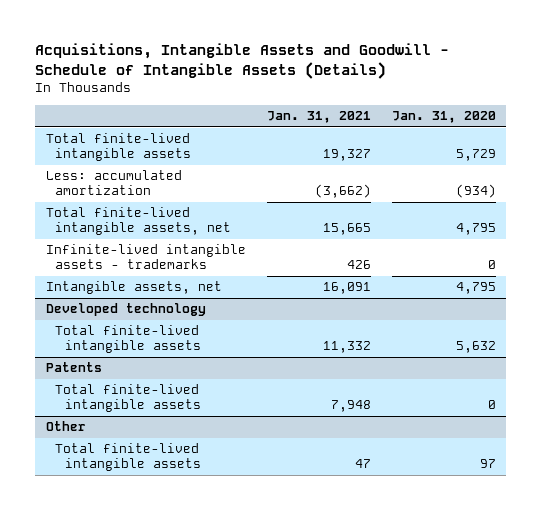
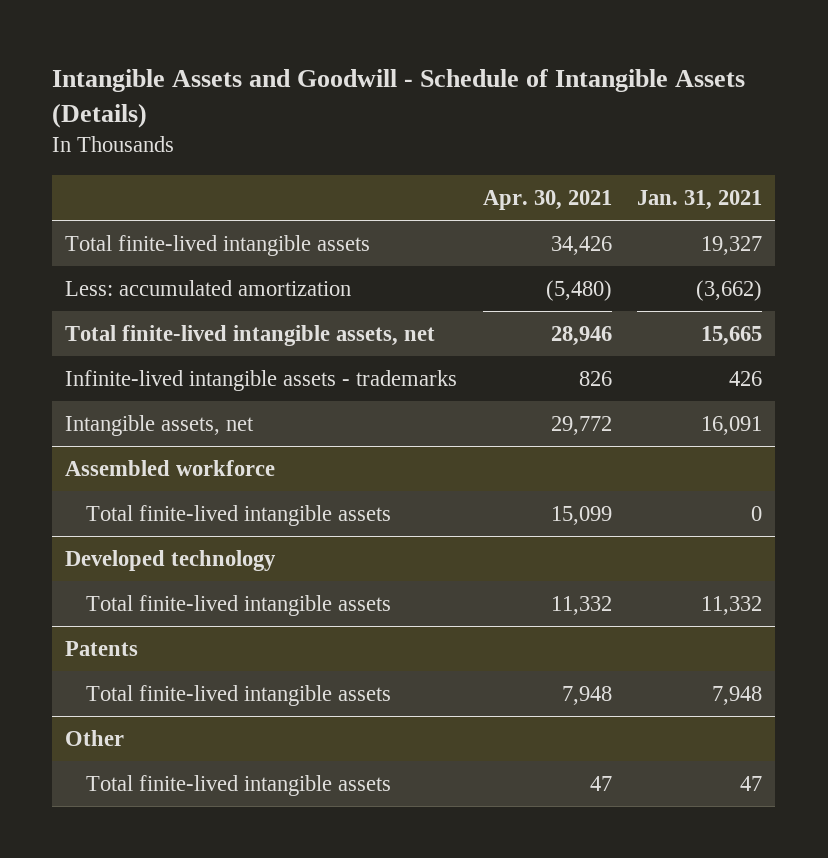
[35,43,450,79] Acquisitions, Intangible Assets and Goodwill - Schedule of Intangible Assets (Details) -> [52,69,746,129] Intangible Assets and Goodwill - Schedule of Intangible Assets (Details)
[391,111,496,124] Jan. 31, 2020 -> none
none -> [482,189,612,210] Apr. 30, 2021
none -> [65,460,276,477] Assembled workforce
none -> [85,505,391,527] Total finite-lived intangible assets

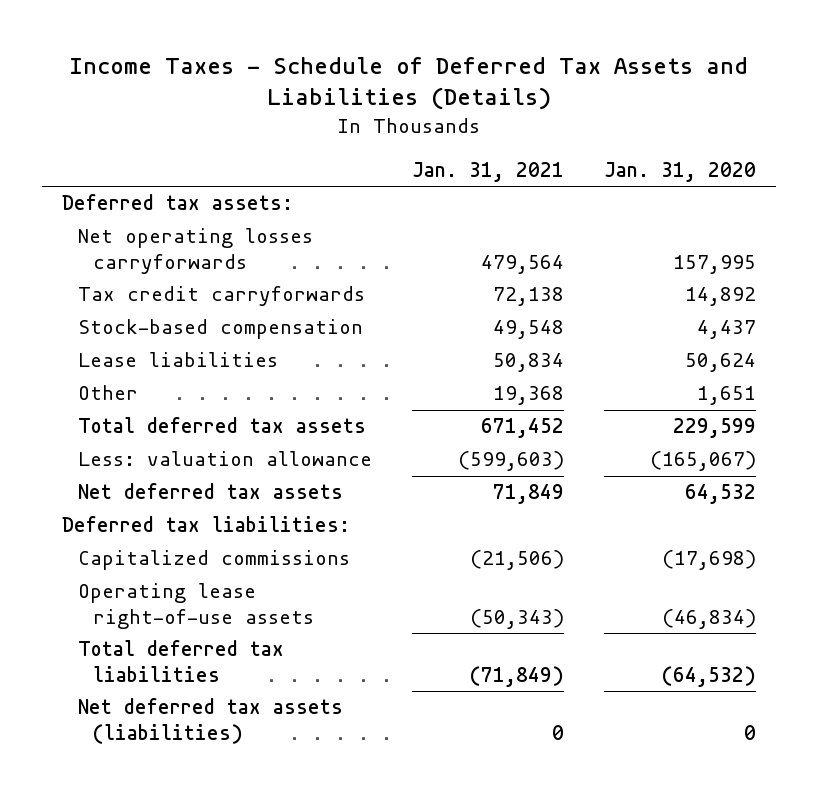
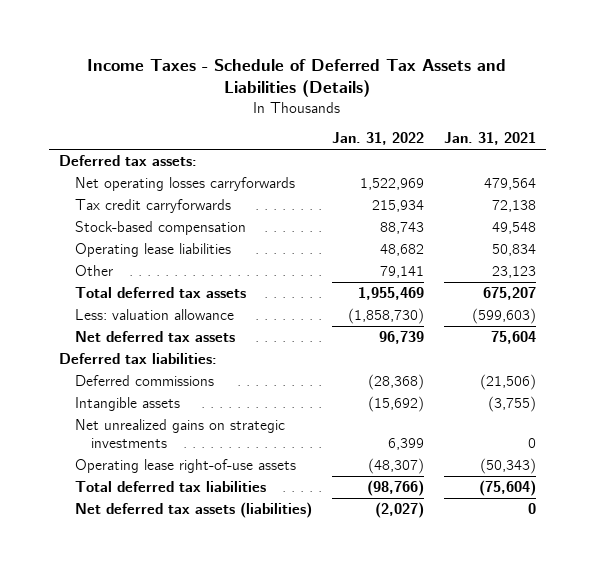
[604,161,757,182] Jan. 31, 2020 -> none
none -> [331,132,424,146] Jan. 31, 2022
[77,352,278,368] Lease liabilities -> [74,242,231,257] Operating lease liabilities
[492,386,564,406] 19,368 -> [491,265,536,278] 23,123
[480,418,564,439] 671,452 -> [482,286,536,300] 675,207
[492,484,564,505] 71,849 -> [490,330,536,344] 75,604
[77,550,350,571] Capitalized commissions -> [74,374,214,386] Deferred commissions
none -> [74,396,180,411] Intangible assets
none -> [74,418,285,448] Net unrealized gains on strategic investments
[469,665,564,687] (71,849) -> [478,479,536,496] (75,604)

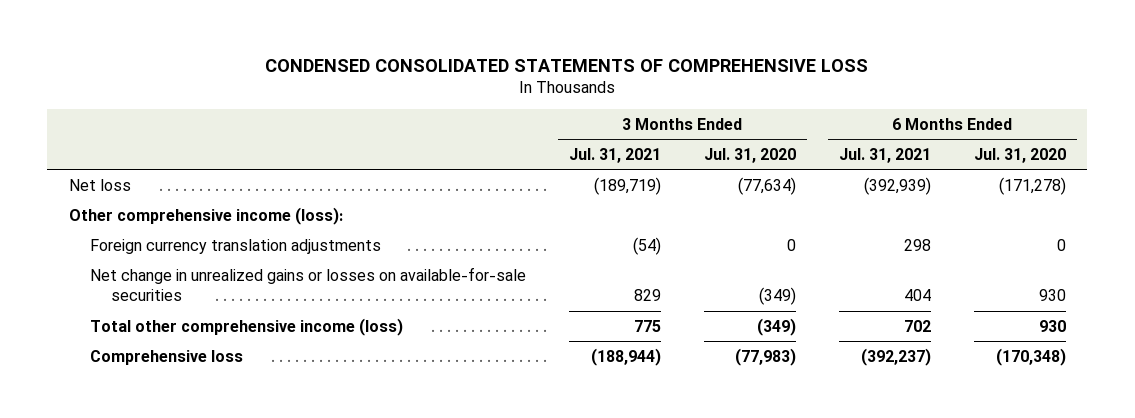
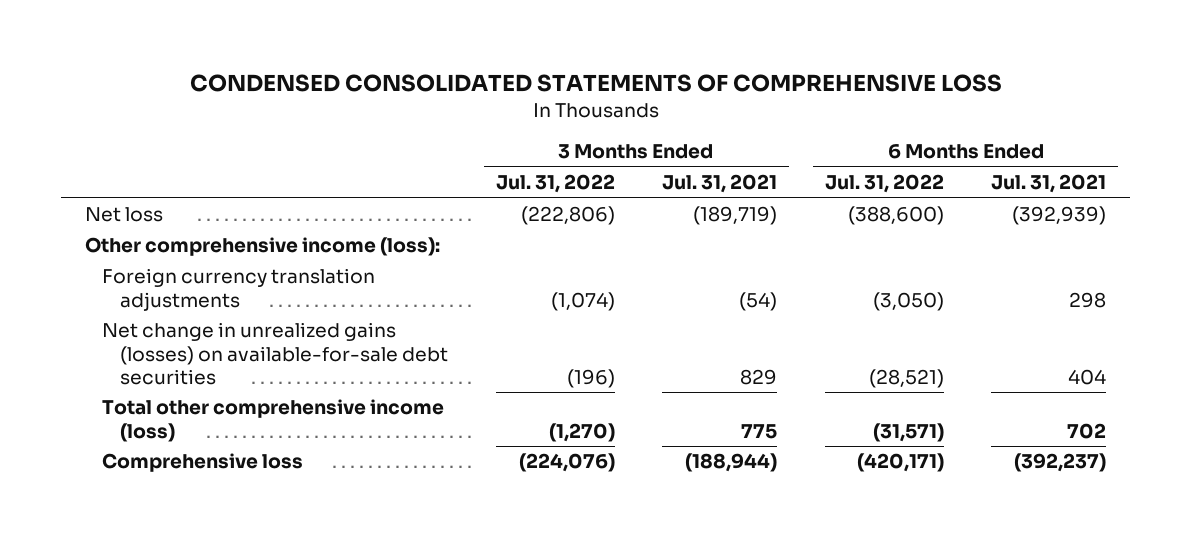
[703,147,796,163] Jul. 31, 2020 -> none
[973,147,1066,163] Jul. 31, 2020 -> none
none -> [495,174,615,194] Jul. 31, 2022
none -> [824,174,944,194] Jul. 31, 2022
[89,266,526,302] Net change in unrealized gains or losses on available-for-sale securities -> [102,322,448,385] Net change in unrealized gains (losses) on available-for-sale debt securities

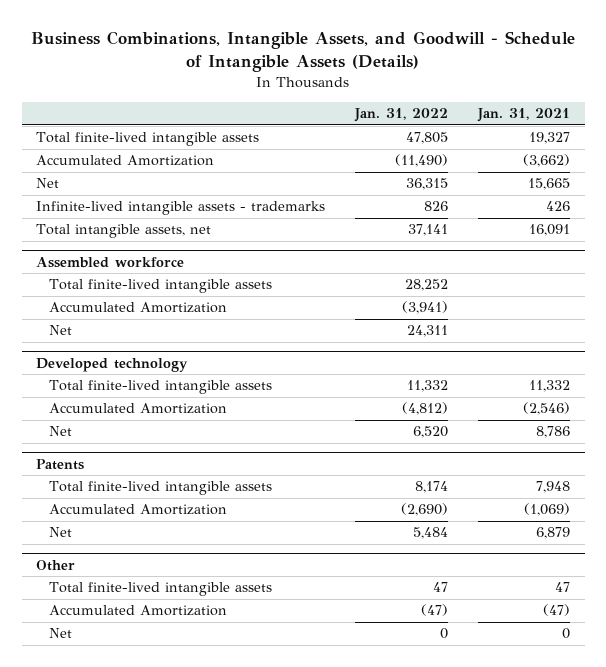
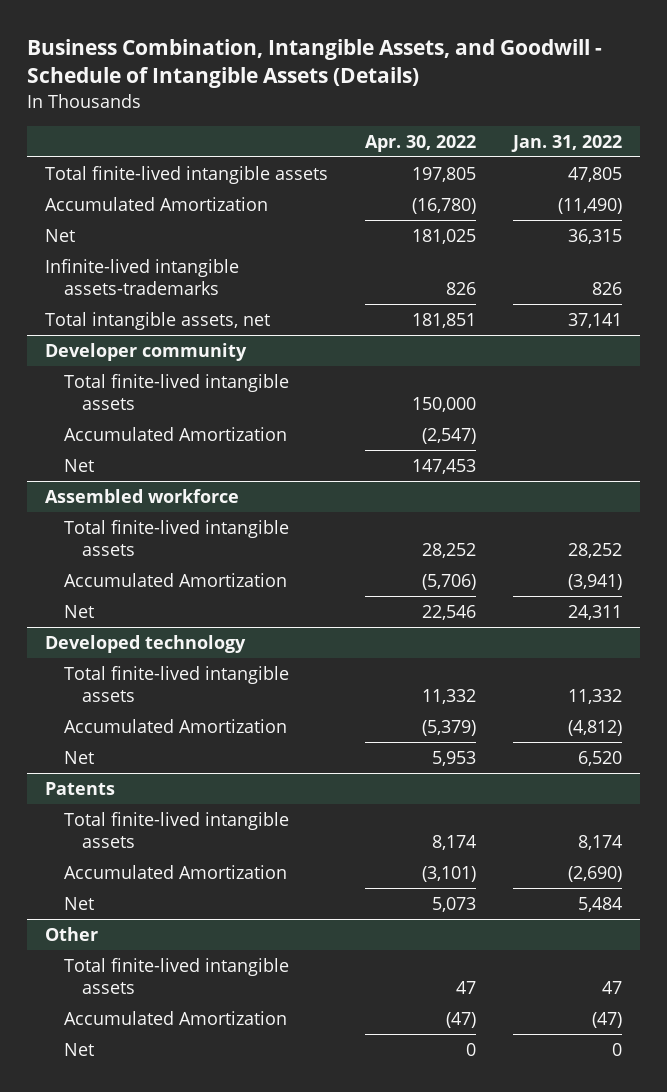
[31,31,576,73] Business Combinations, Intangible Assets, and Goodwill - Schedule of Intangible Assets (Details) -> [27,39,603,89] Business Combination, Intangible Assets, and Goodwill - Schedule of Intangible Assets (Details)
[476,108,570,123] Jan. 31, 2021 -> none
none -> [364,134,476,152] Apr. 30, 2022
[36,201,326,216] Infinite-lived intangible assets - trademarks -> [45,258,240,295] Infinite-lived intangible assets-trademarks
none -> [45,342,248,361] Developer community
none -> [63,373,289,410] Total finite-lived intangible assets
none -> [63,426,287,441] Accumulated Amortization
none -> [63,458,94,472] Net

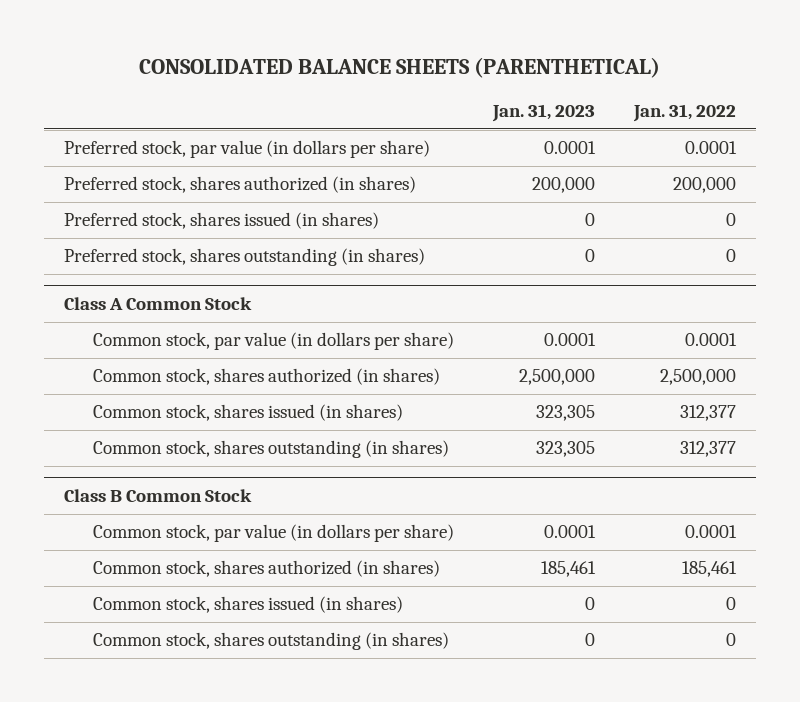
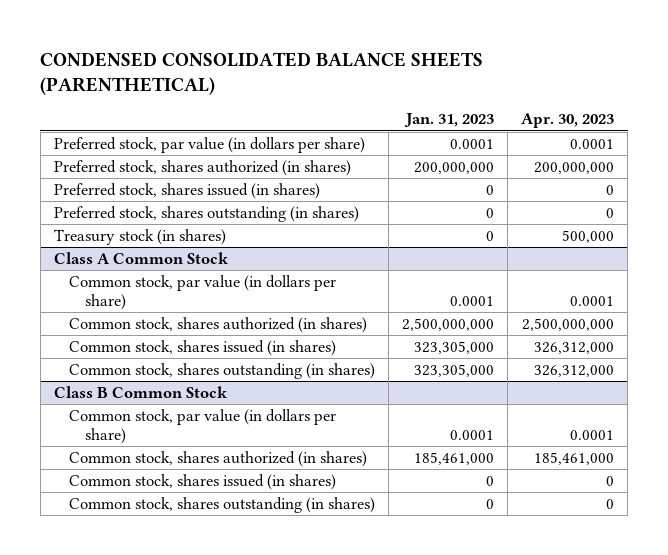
[138,56,660,78] CONSOLIDATED BALANCE SHEETS (PARENTHETICAL) -> [40,51,484,95] CONDENSED CONSOLIDATED BALANCE SHEETS (PARENTHETICAL)
[633,104,737,123] Jan. 31, 2022 -> none
none -> [521,113,615,129] Apr. 30, 2023
[532,177,596,194] 200,000 -> [414,162,495,175] 200,000,000
none -> [53,229,226,246] Treasury stock (in shares)
[519,369,596,386] 2,500,000 -> [402,318,495,332] 2,500,000,000
[536,405,596,422] 323,305 -> [414,341,495,355] 323,305,000
[536,441,596,458] 323,305 -> [414,364,495,378] 323,305,000
[541,561,597,578] 185,461 -> [414,452,495,466] 185,461,000

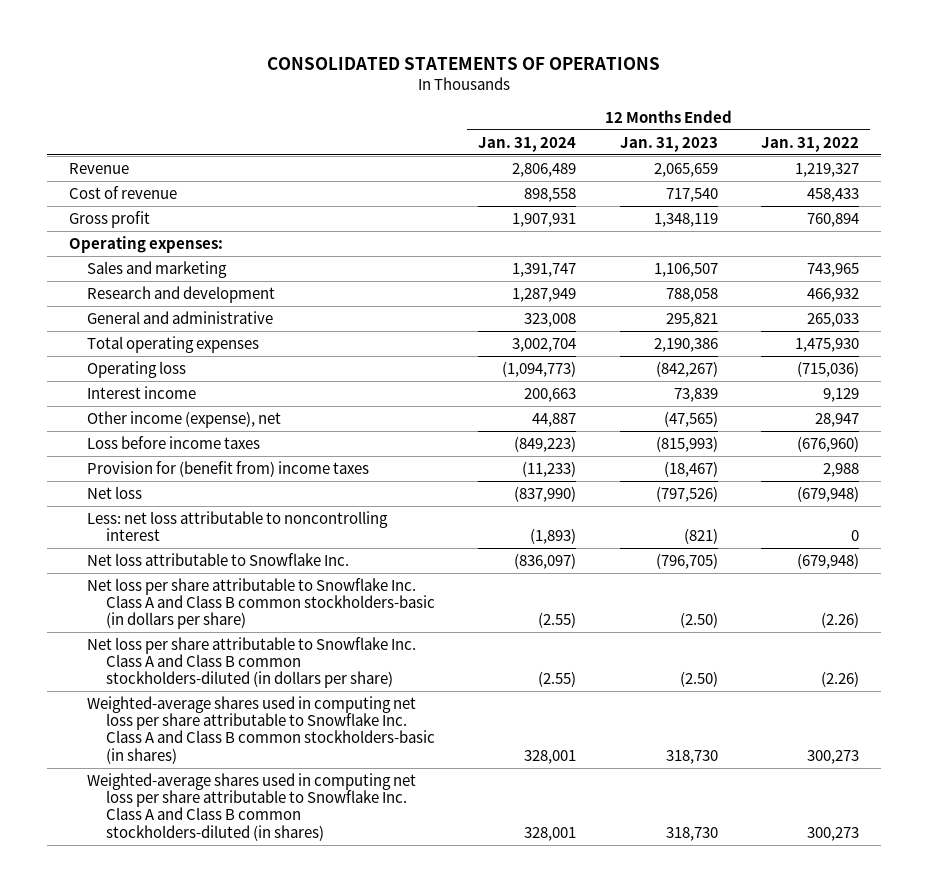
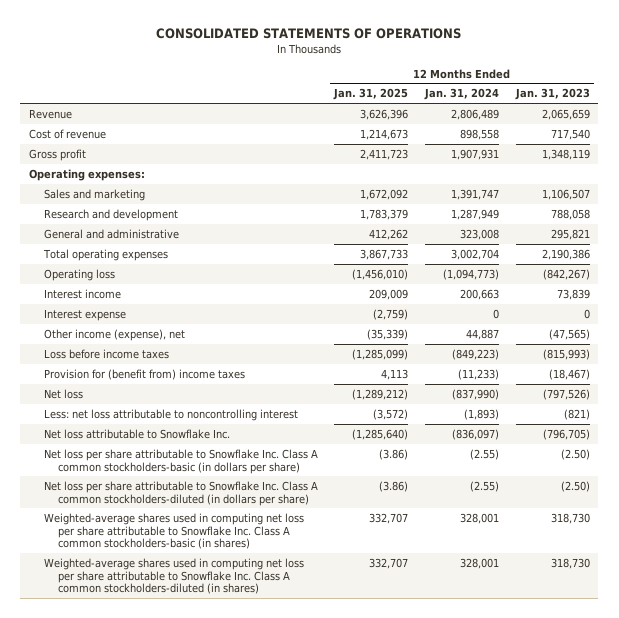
[761,136,860,152] Jan. 31, 2022 -> none
none -> [333,88,409,101] Jan. 31, 2025
none -> [43,308,126,321] Interest expense
[87,577,435,630] Net loss per share attributable to Snowflake Inc. Class A and Class B common stockholders-basic (in dollars per share) -> [43,448,318,474] Net loss per share attributable to Snowflake Inc. Class A common stockholders-basic (in dollars per share)
[87,636,417,689] Net loss per share attributable to Snowflake Inc. Class A and Class B common stockholders-diluted (in dollars per share) -> [43,480,318,506] Net loss per share attributable to Snowflake Inc. Class A common stockholders-diluted (in dollars per share)
[87,695,435,764] Weighted-average shares used in computing net loss per share attributable to Snowflake Inc. Class A and Class B common stockholders-basic (in shares) -> [43,512,304,550] Weighted-average shares used in computing net loss per share attributable to Snowflake Inc. Class A common stockholders-basic (in shares)
[87,772,417,841] Weighted-average shares used in computing net loss per share attributable to Snowflake Inc. Class A and Class B common stockholders-diluted (in shares) -> [43,557,304,595] Weighted-average shares used in computing net loss per share attributable to Snowflake Inc. Class A common stockholders-diluted (in shares)

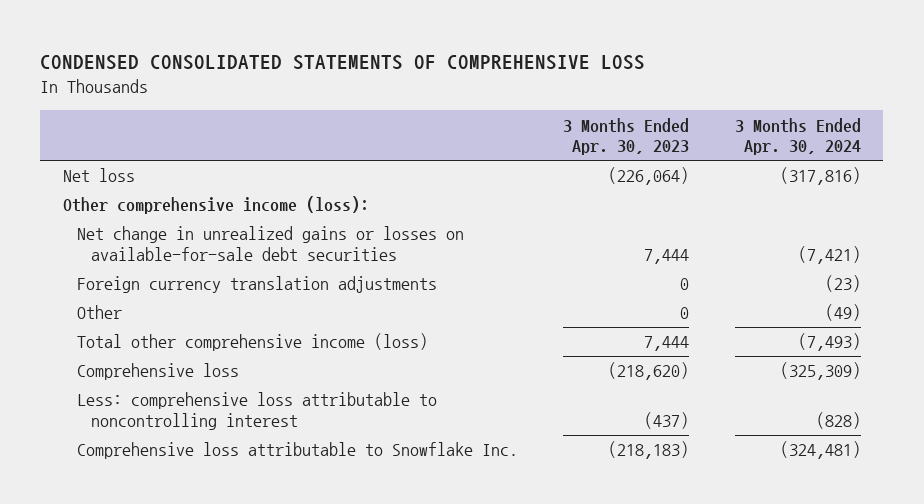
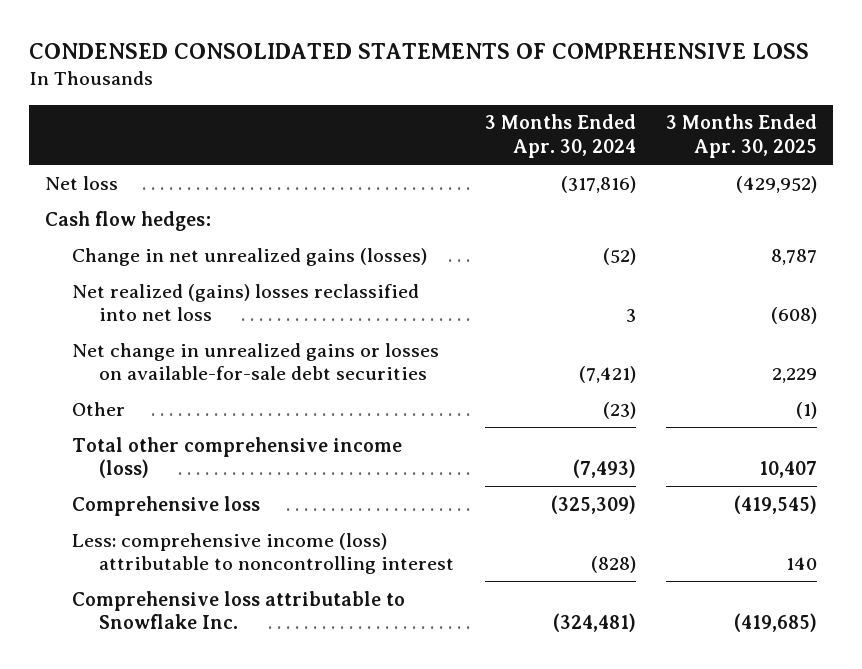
[563,117,690,156] 3 Months Ended Apr. 30, 2023 -> none
none -> [666,114,818,158] 3 Months Ended Apr. 30, 2025
[63,196,370,215] Other comprehensive income (loss): -> none
none -> [44,210,211,231] Cash flow hedges:
none -> [71,247,427,266] Change in net unrealized gains (losses)
none -> [71,283,419,322] Net realized (gains) losses reclassified into net loss
[77,276,438,294] Foreign currency translation adjustments -> none
[824,304,861,322] (49) -> [602,401,636,419] (23)
[77,392,438,431] Less: comprehensive loss attributable to noncontrolling interest -> [71,532,455,575] Less: comprehensive income (loss) attributable to noncontrolling interest

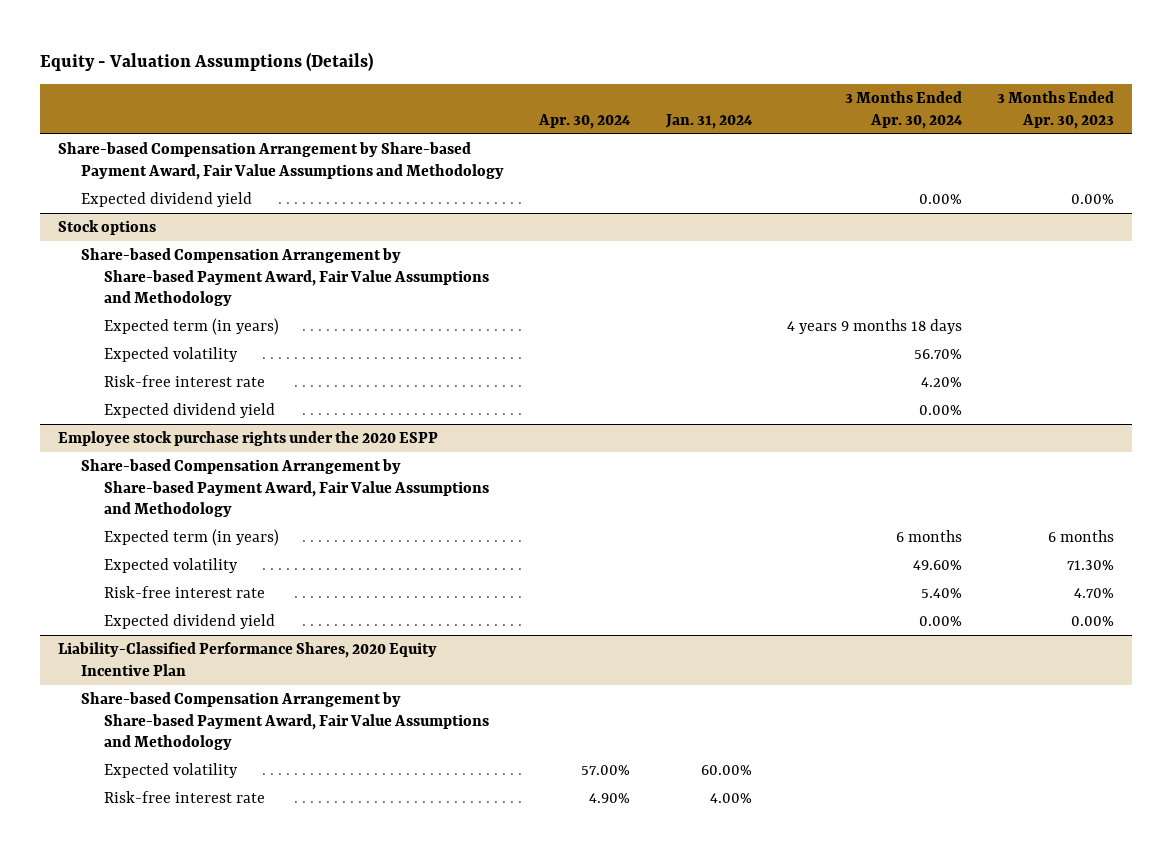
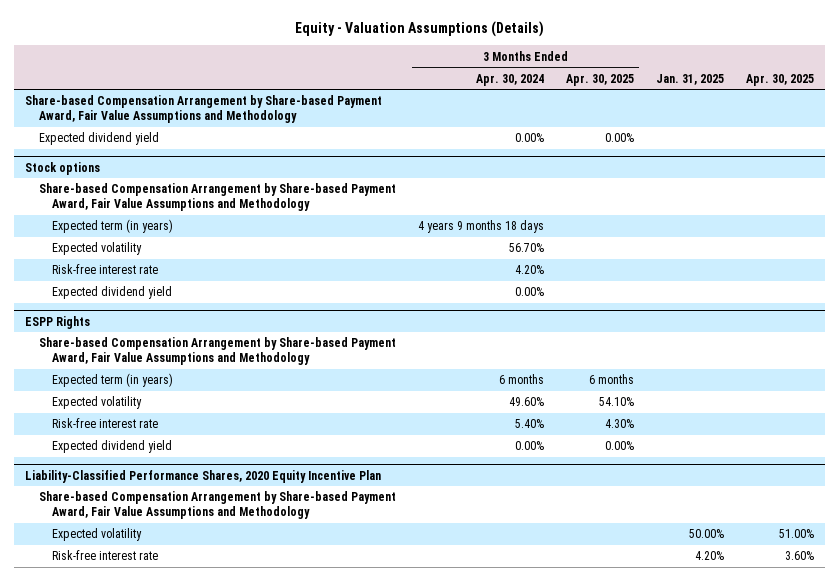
[538,113,632,129] Apr. 30, 2024 -> none
[664,113,753,129] Jan. 31, 2024 -> none
[997,90,1115,129] 3 Months Ended Apr. 30, 2023 -> none
none -> [565,73,634,86] Apr. 30, 2025
none -> [656,73,725,85] Jan. 31, 2025
none -> [746,73,815,86] Apr. 30, 2025
[57,430,438,446] Employee stock purchase rights under the 2020 ESPP -> [25,315,91,329] ESPP Rights

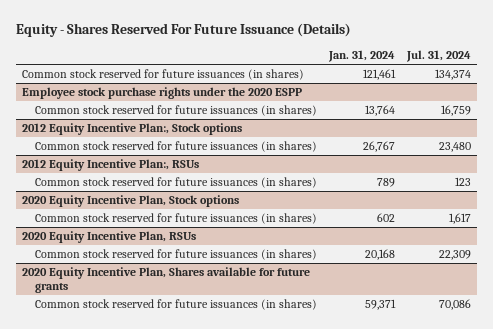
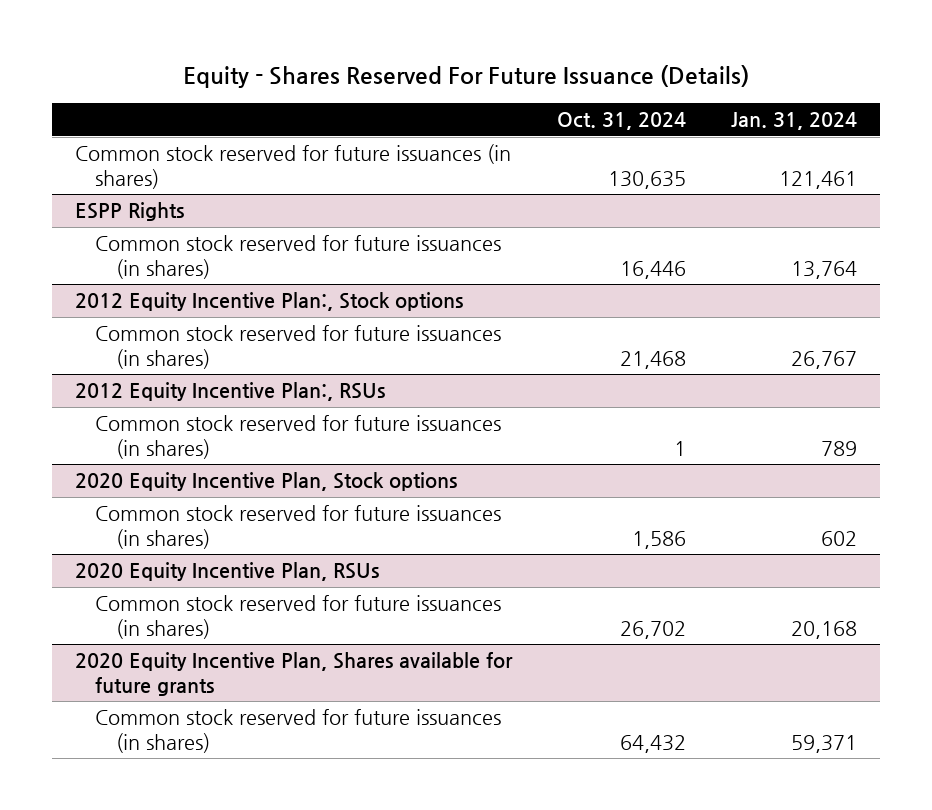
[406,50,472,63] Jul. 31, 2024 -> none
none -> [557,112,687,131] Oct. 31, 2024
[21,87,302,100] Employee stock purchase rights under the 2020 ESPP -> [74,202,184,222] ESPP Rights

